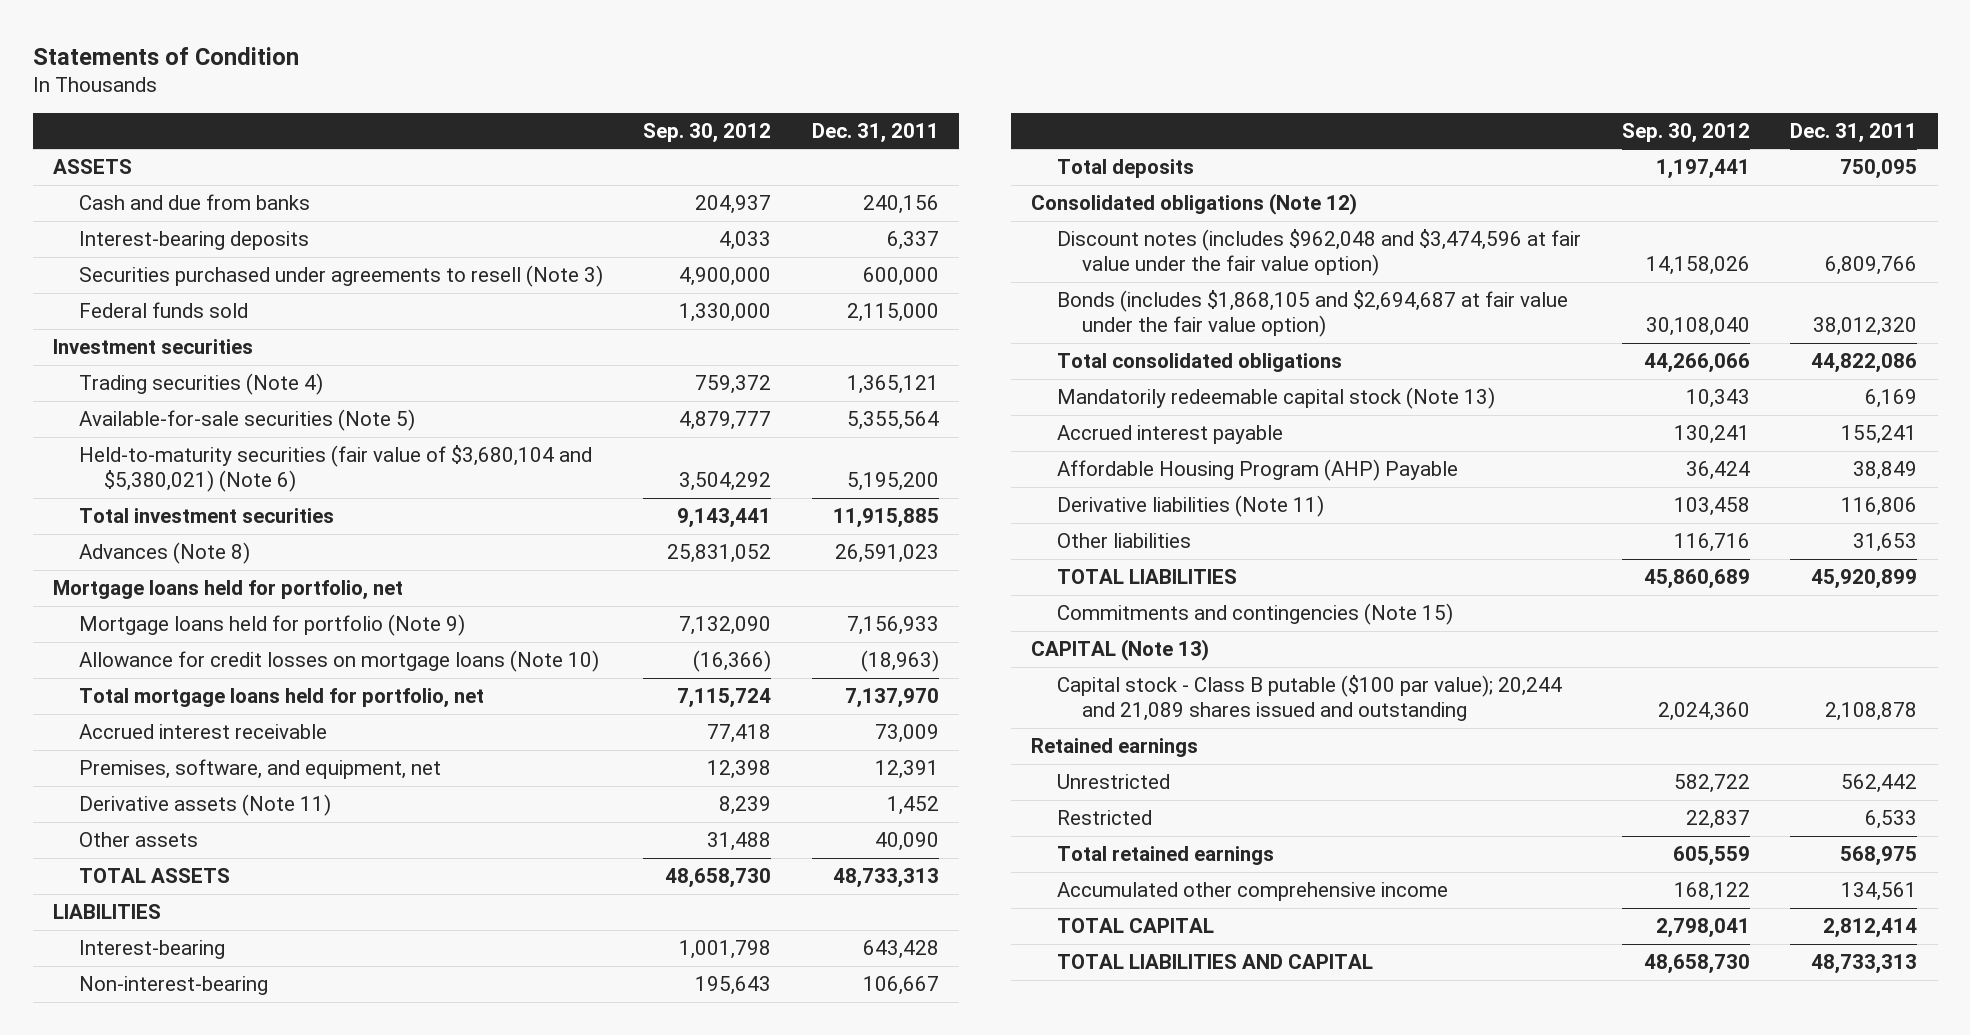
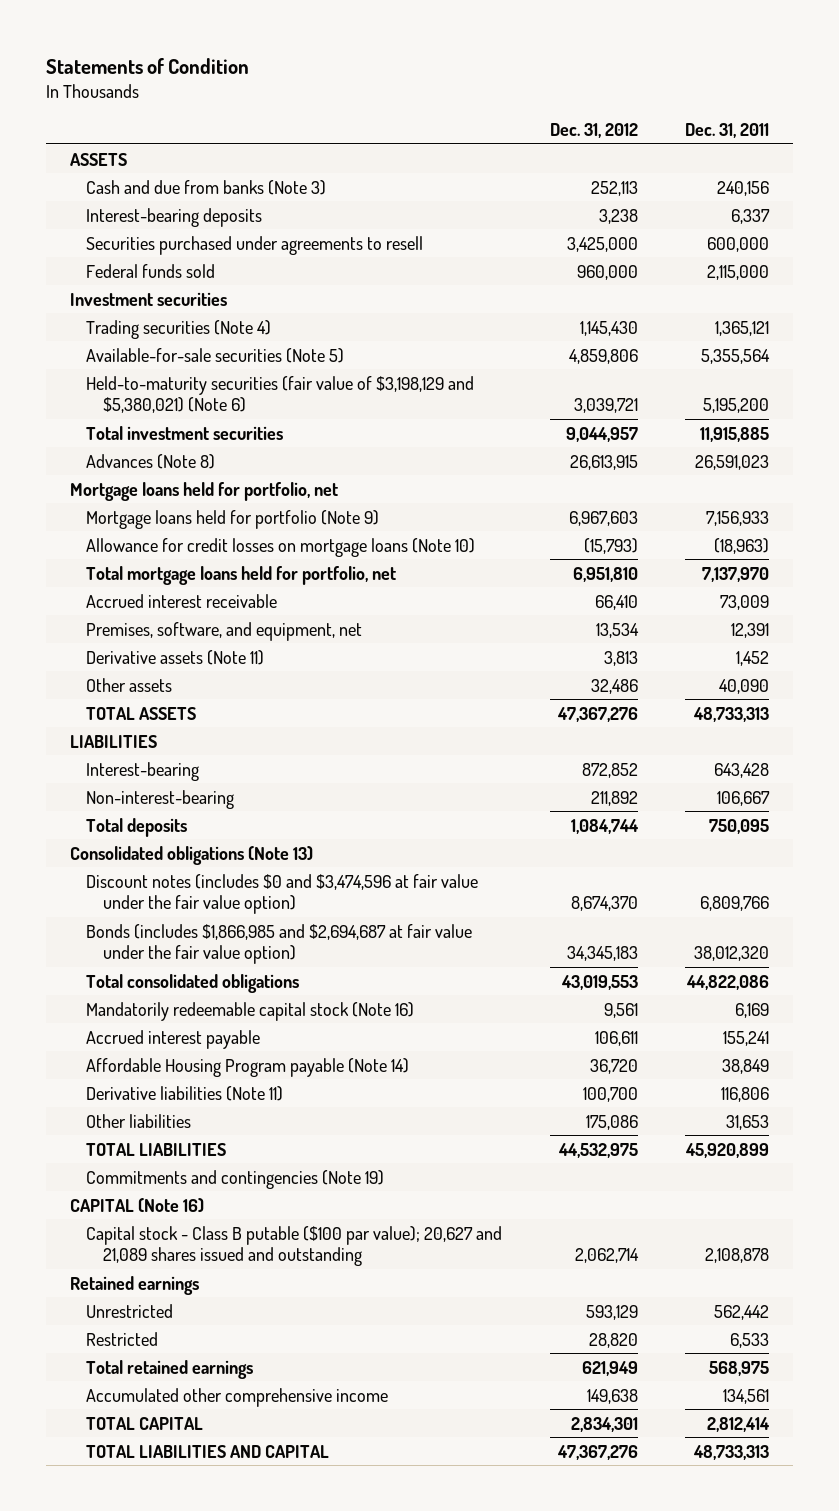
[643,123,772,144] Sep. 30, 2012 -> none
none -> [549,123,638,139] Dec. 31, 2012
[78,194,310,211] Cash and due from banks -> [86,179,327,195] Cash and due from banks (Note 3)
[78,265,603,288] Securities purchased under agreements to resell (Note 3) -> [86,235,424,255] Securities purchased under agreements to resell
[78,445,592,493] Held-to-maturity securities (fair value of $3,680,104 and $5,380,021) (Note 6) -> [86,375,475,414] Held-to-maturity securities (fair value of $3,198,129 and $5,380,021) (Note 6)
[1031,193,1358,216] Consolidated obligations (Note 12) -> [69,845,313,865] Consolidated obligations (Note 13)
[1056,229,1581,277] Discount notes (includes $962,048 and $3,474,596 at fair value under the fair value option) -> [86,873,479,915] Discount notes (includes $0 and $3,474,596 at fair value under the fair value option)
[1056,290,1568,338] Bonds (includes $1,868,105 and $2,694,687 at fair value under the fair value option) -> [86,923,473,965] Bonds (includes $1,866,985 and $2,694,687 at fair value under the fair value option)
[1056,387,1495,410] Mandatorily redeemable capital stock (Note 13) -> [86,1001,415,1021] Mandatorily redeemable capital stock (Note 16)
[1056,459,1458,482] Affordable Housing Program (AHP) Payable -> [86,1057,410,1077] Affordable Housing Program payable (Note 14)
[1056,603,1453,626] Commitments and contingencies (Note 15) -> [86,1169,385,1189] Commitments and contingencies (Note 19)
[1031,639,1210,662] CAPITAL (Note 13) -> [69,1197,204,1213] CAPITAL (Note 16)
[1056,675,1562,722] Capital stock - Class B putable ($100 par value); 20,244 and 21,089 shares issued and outstanding -> [86,1225,503,1267] Capital stock - Class B putable ($100 par value); 20,627 and 21,089 shares issued and outstanding

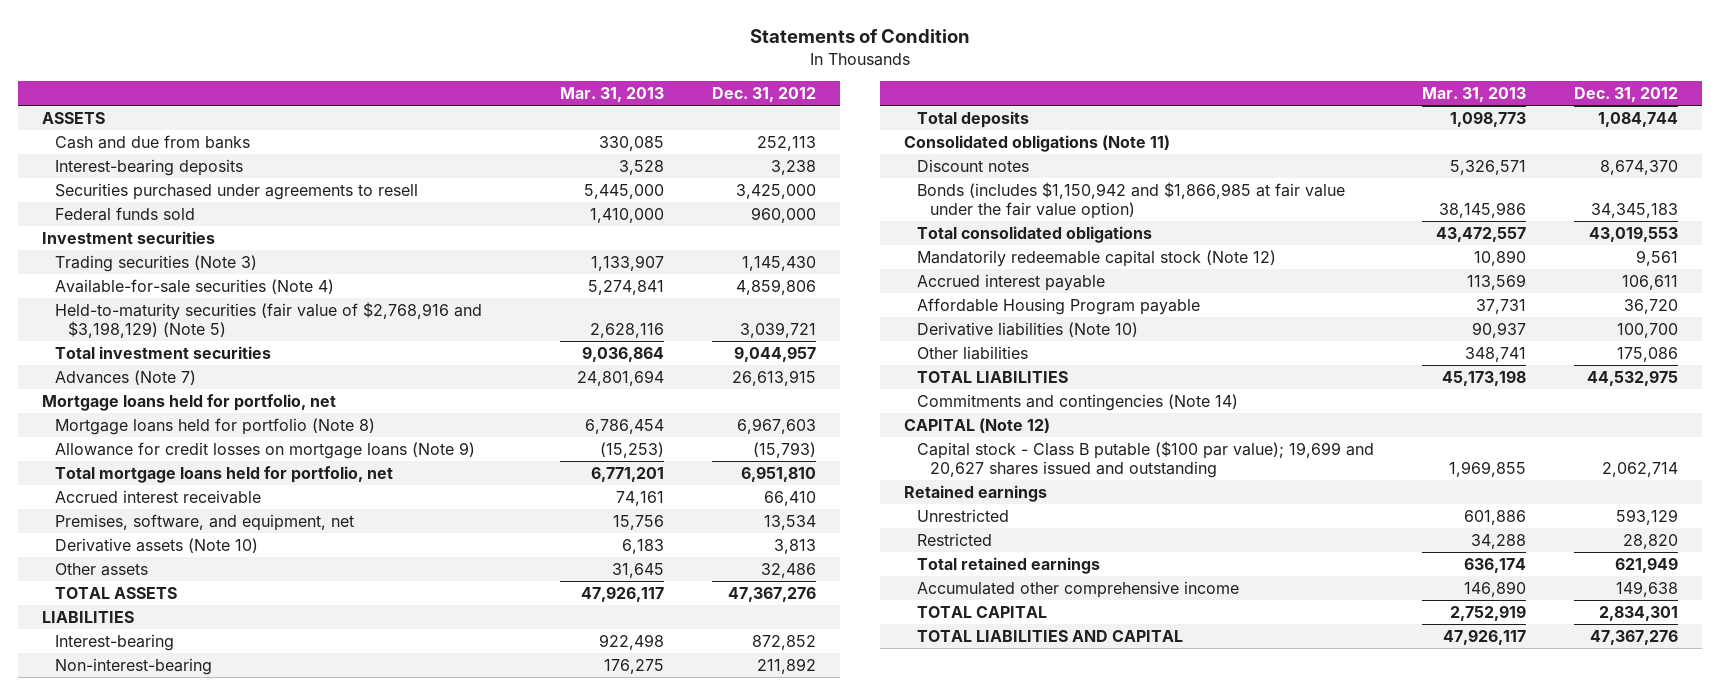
[685,123,770,139] Dec. 31, 2011 -> none
none -> [560,87,665,103] Mar. 31, 2013
[86,179,327,195] Cash and due from banks (Note 3) -> [55,134,251,149] Cash and due from banks
[86,319,272,339] Trading securities (Note 4) -> [55,254,258,272] Trading securities (Note 3)
[86,347,345,363] Available-for-sale securities (Note 5) -> [55,278,335,294] Available-for-sale securities (Note 4)
[86,375,475,414] Held-to-maturity securities (fair value of $3,198,129 and $5,380,021) (Note 6) -> [55,301,483,339] Held-to-maturity securities (fair value of $2,768,916 and $3,198,129) (Note 5)
[86,453,216,469] Advances (Note 8) -> [55,369,197,385] Advances (Note 7)
[86,509,380,529] Mortgage loans held for portfolio (Note 9) -> [55,417,376,435] Mortgage loans held for portfolio (Note 8)
[86,537,476,557] Allowance for credit losses on mortgage loans (Note 10) -> [55,441,476,459] Allowance for credit losses on mortgage loans (Note 9)
[86,649,265,665] Derivative assets (Note 11) -> [55,537,259,553] Derivative assets (Note 10)
[69,845,313,865] Consolidated obligations (Note 13) -> [904,134,1171,152] Consolidated obligations (Note 11)
[86,873,479,915] Discount notes (includes $0 and $3,474,596 at fair value under the fair value option) -> [917,158,1030,172] Discount notes
[86,923,473,965] Bonds (includes $1,866,985 and $2,694,687 at fair value under the fair value option) -> [917,181,1346,220] Bonds (includes $1,150,942 and $1,866,985 at fair value under the fair value option)
[86,1001,415,1021] Mandatorily redeemable capital stock (Note 16) -> [917,249,1277,267] Mandatorily redeemable capital stock (Note 12)
[86,1057,410,1077] Affordable Housing Program payable (Note 14) -> [917,297,1201,315] Affordable Housing Program payable
[86,1085,284,1101] Derivative liabilities (Note 11) -> [917,321,1139,337] Derivative liabilities (Note 10)
[86,1169,385,1189] Commitments and contingencies (Note 19) -> [917,393,1239,411] Commitments and contingencies (Note 14)
[69,1197,204,1213] CAPITAL (Note 16) -> [904,417,1051,433] CAPITAL (Note 12)
[86,1225,503,1267] Capital stock - Class B putable ($100 par value); 20,627 and 21,089 shares issued and outstanding -> [917,440,1375,479] Capital stock - Class B putable ($100 par value); 19,699 and 20,627 shares issued and outstanding

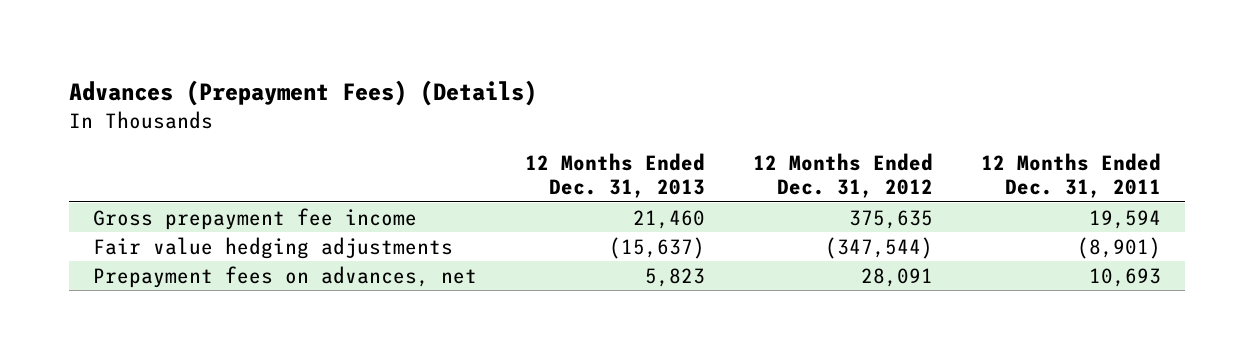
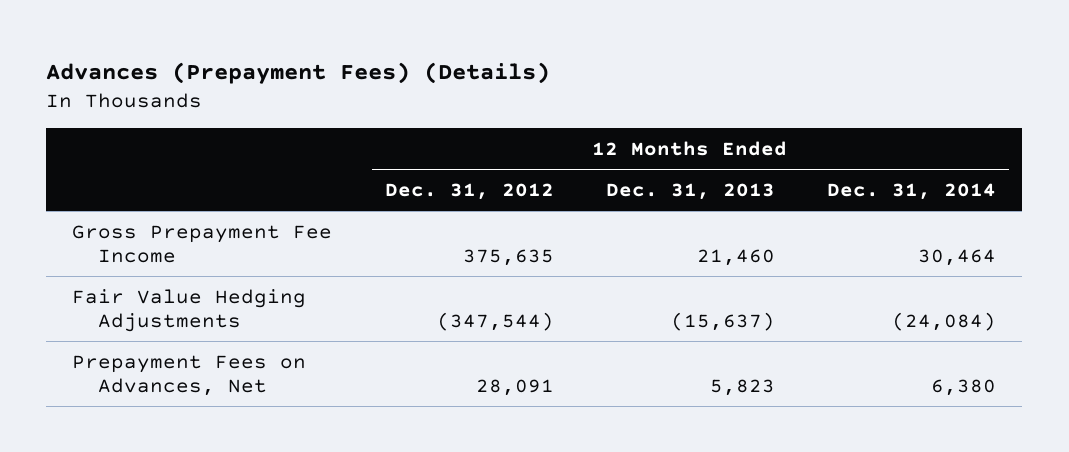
[981,153,1162,199] 12 Months Ended Dec. 31, 2011 -> none
none -> [827,182,997,200] Dec. 31, 2014
[92,207,417,230] Gross prepayment fee income -> [72,224,333,264] Gross Prepayment Fee Income
[92,236,453,259] Fair value hedging adjustments -> [72,288,307,333] Fair Value Hedging Adjustments
[92,265,477,288] Prepayment fees on advances, net -> [72,354,307,397] Prepayment Fees on Advances, Net

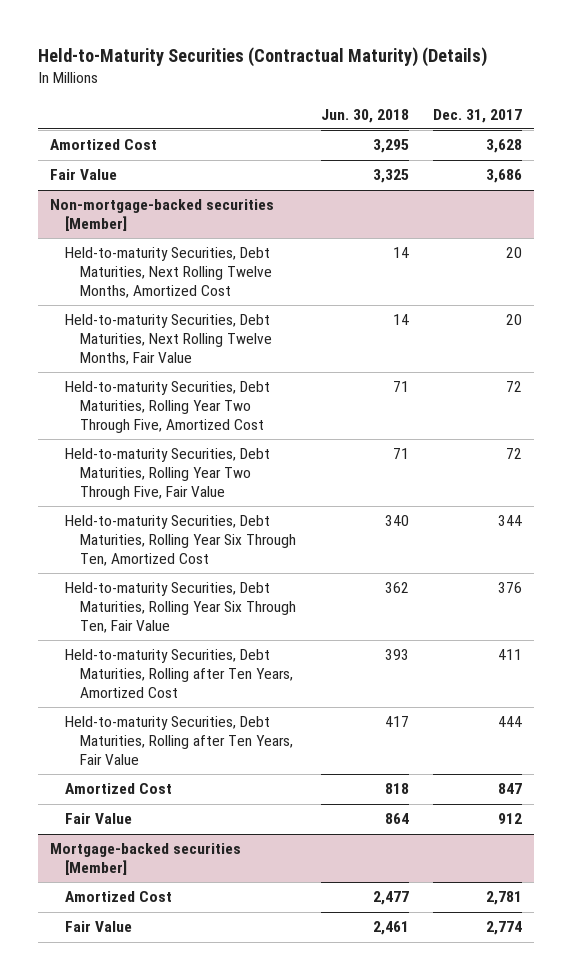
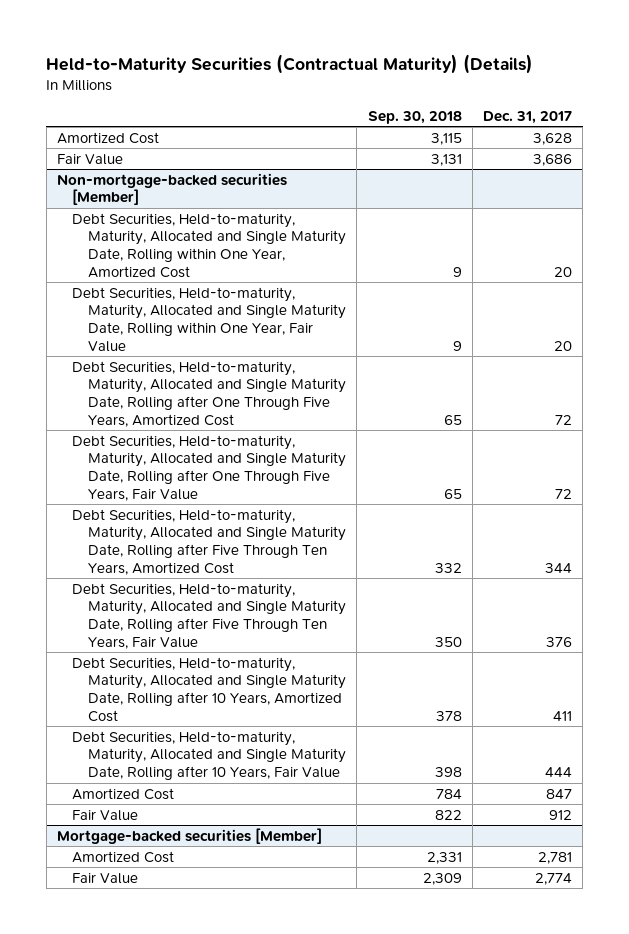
[320,108,409,123] Jun. 30, 2018 -> none
none -> [367,110,462,124] Sep. 30, 2018
[65,247,273,298] Held-to-maturity Securities, Debt Maturities, Next Rolling Twelve Months, Amortized Cost -> [72,212,346,278] Debt Securities, Held-to-maturity, Maturity, Allocated and Single Maturity Date, Rolling within One Year, Amortized Cost
[65,314,273,365] Held-to-maturity Securities, Debt Maturities, Next Rolling Twelve Months, Fair Value -> [72,286,346,352] Debt Securities, Held-to-maturity, Maturity, Allocated and Single Maturity Date, Rolling within One Year, Fair Value
[65,381,271,433] Held-to-maturity Securities, Debt Maturities, Rolling Year Two Through Five, Amortized Cost -> [72,360,346,427] Debt Securities, Held-to-maturity, Maturity, Allocated and Single Maturity Date, Rolling after One Through Five Years, Amortized Cost
[65,448,271,500] Held-to-maturity Securities, Debt Maturities, Rolling Year Two Through Five, Fair Value -> [72,434,346,501] Debt Securities, Held-to-maturity, Maturity, Allocated and Single Maturity Date, Rolling after One Through Five Years, Fair Value
[65,515,297,566] Held-to-maturity Securities, Debt Maturities, Rolling Year Six Through Ten, Amortized Cost -> [72,508,346,575] Debt Securities, Held-to-maturity, Maturity, Allocated and Single Maturity Date, Rolling after Five Through Ten Years, Amortized Cost
[65,582,297,633] Held-to-maturity Securities, Debt Maturities, Rolling Year Six Through Ten, Fair Value -> [72,582,346,649] Debt Securities, Held-to-maturity, Maturity, Allocated and Single Maturity Date, Rolling after Five Through Ten Years, Fair Value
[65,649,294,698] Held-to-maturity Securities, Debt Maturities, Rolling after Ten Years, Amortized Cost -> [72,656,346,722] Debt Securities, Held-to-maturity, Maturity, Allocated and Single Maturity Date, Rolling after 10 Years, Amortized Cost
[65,716,294,765] Held-to-maturity Securities, Debt Maturities, Rolling after Ten Years, Fair Value -> [72,730,346,781] Debt Securities, Held-to-maturity, Maturity, Allocated and Single Maturity Date, Rolling after 10 Years, Fair Value

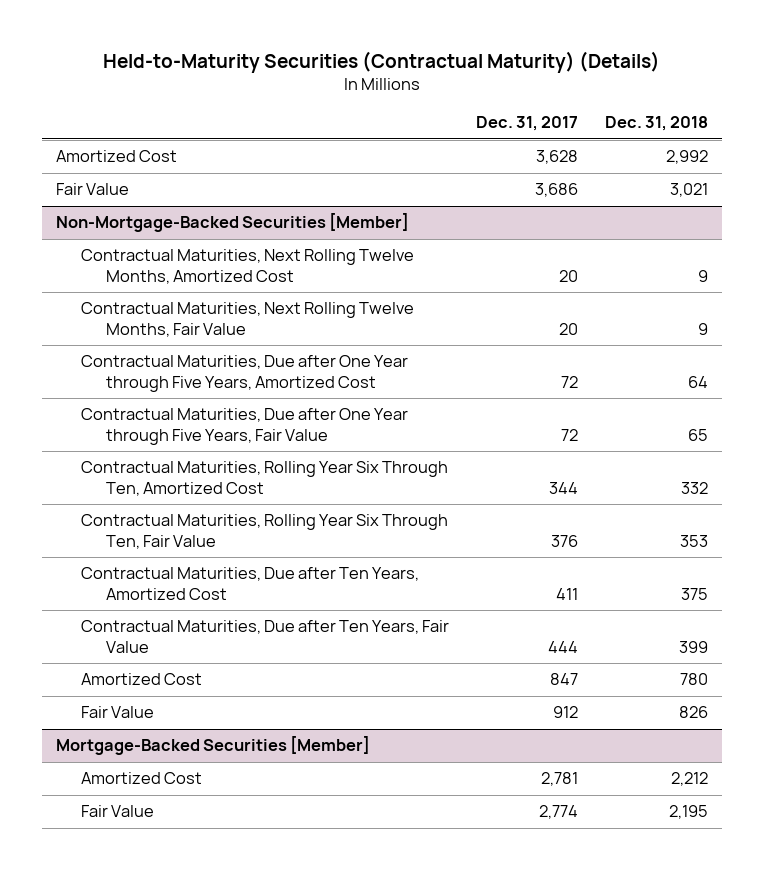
[367,110,462,124] Sep. 30, 2018 -> none
none -> [605,116,709,132] Dec. 31, 2018
[56,172,287,206] Non-mortgage-backed securities [Member] -> [55,213,409,233] Non-Mortgage-Backed Securities [Member]
[72,212,346,278] Debt Securities, Held-to-maturity, Maturity, Allocated and Single Maturity Date, Rolling within One Year, Amortized Cost -> [80,249,414,284] Contractual Maturities, Next Rolling Twelve Months, Amortized Cost
[72,286,346,352] Debt Securities, Held-to-maturity, Maturity, Allocated and Single Maturity Date, Rolling within One Year, Fair Value -> [80,302,414,337] Contractual Maturities, Next Rolling Twelve Months, Fair Value
[72,360,346,427] Debt Securities, Held-to-maturity, Maturity, Allocated and Single Maturity Date, Rolling after One Through Five Years, Amortized Cost -> [80,355,408,392] Contractual Maturities, Due after One Year through Five Years, Amortized Cost
[72,434,346,501] Debt Securities, Held-to-maturity, Maturity, Allocated and Single Maturity Date, Rolling after One Through Five Years, Fair Value -> [80,408,408,445] Contractual Maturities, Due after One Year through Five Years, Fair Value
[72,508,346,575] Debt Securities, Held-to-maturity, Maturity, Allocated and Single Maturity Date, Rolling after Five Through Ten Years, Amortized Cost -> [80,461,448,496] Contractual Maturities, Rolling Year Six Through Ten, Amortized Cost
[72,582,346,649] Debt Securities, Held-to-maturity, Maturity, Allocated and Single Maturity Date, Rolling after Five Through Ten Years, Fair Value -> [80,514,448,549] Contractual Maturities, Rolling Year Six Through Ten, Fair Value
[72,656,346,722] Debt Securities, Held-to-maturity, Maturity, Allocated and Single Maturity Date, Rolling after 10 Years, Amortized Cost -> [80,567,419,600] Contractual Maturities, Due after Ten Years, Amortized Cost
[72,730,346,781] Debt Securities, Held-to-maturity, Maturity, Allocated and Single Maturity Date, Rolling after 10 Years, Fair Value -> [80,620,449,653] Contractual Maturities, Due after Ten Years, Fair Value
[56,827,322,844] Mortgage-backed securities [Member] -> [55,736,370,756] Mortgage-Backed Securities [Member]

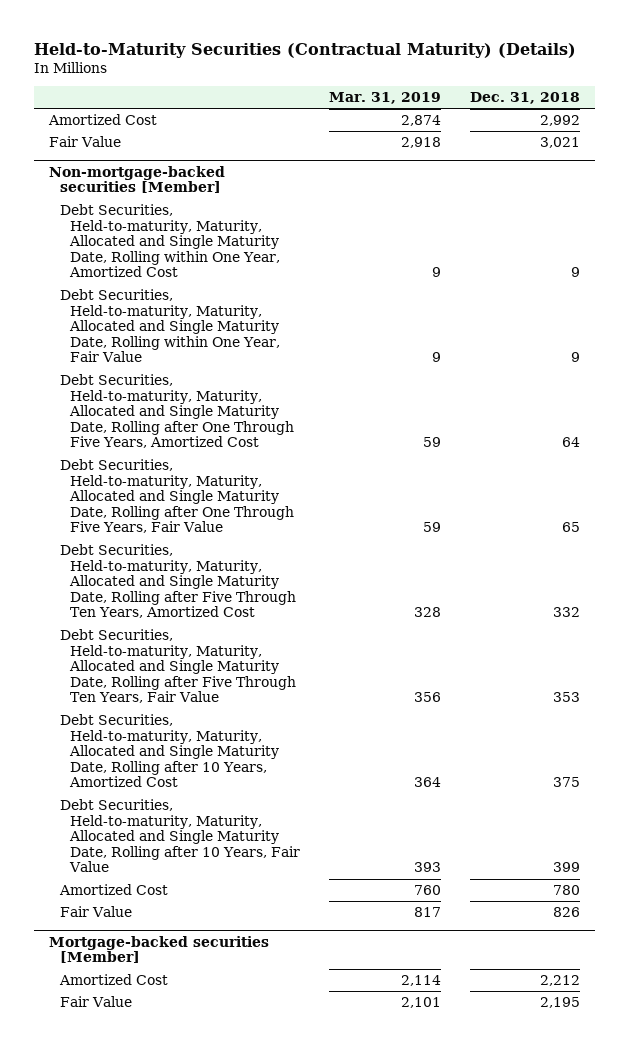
[475,116,578,132] Dec. 31, 2017 -> none
none -> [329,91,442,104] Mar. 31, 2019
[55,213,409,233] Non-Mortgage-Backed Securities [Member] -> [48,165,225,194] Non-mortgage-backed securities [Member]
[80,249,414,284] Contractual Maturities, Next Rolling Twelve Months, Amortized Cost -> [59,203,281,278] Debt Securities, Held-to-maturity, Maturity, Allocated and Single Maturity Date, Rolling within One Year, Amortized Cost
[80,302,414,337] Contractual Maturities, Next Rolling Twelve Months, Fair Value -> [59,288,281,363] Debt Securities, Held-to-maturity, Maturity, Allocated and Single Maturity Date, Rolling within One Year, Fair Value
[80,355,408,392] Contractual Maturities, Due after One Year through Five Years, Amortized Cost -> [59,373,295,449] Debt Securities, Held-to-maturity, Maturity, Allocated and Single Maturity Date, Rolling after One Through Five Years, Amortized Cost
[80,408,408,445] Contractual Maturities, Due after One Year through Five Years, Fair Value -> [59,458,295,534] Debt Securities, Held-to-maturity, Maturity, Allocated and Single Maturity Date, Rolling after One Through Five Years, Fair Value
[80,461,448,496] Contractual Maturities, Rolling Year Six Through Ten, Amortized Cost -> [59,543,297,619] Debt Securities, Held-to-maturity, Maturity, Allocated and Single Maturity Date, Rolling after Five Through Ten Years, Amortized Cost
[80,514,448,549] Contractual Maturities, Rolling Year Six Through Ten, Fair Value -> [59,628,297,704] Debt Securities, Held-to-maturity, Maturity, Allocated and Single Maturity Date, Rolling after Five Through Ten Years, Fair Value
[80,567,419,600] Contractual Maturities, Due after Ten Years, Amortized Cost -> [59,713,280,788] Debt Securities, Held-to-maturity, Maturity, Allocated and Single Maturity Date, Rolling after 10 Years, Amortized Cost
[80,620,449,653] Contractual Maturities, Due after Ten Years, Fair Value -> [59,798,301,873] Debt Securities, Held-to-maturity, Maturity, Allocated and Single Maturity Date, Rolling after 10 Years, Fair Value
[55,736,370,756] Mortgage-Backed Securities [Member] -> [48,935,269,964] Mortgage-backed securities [Member]

